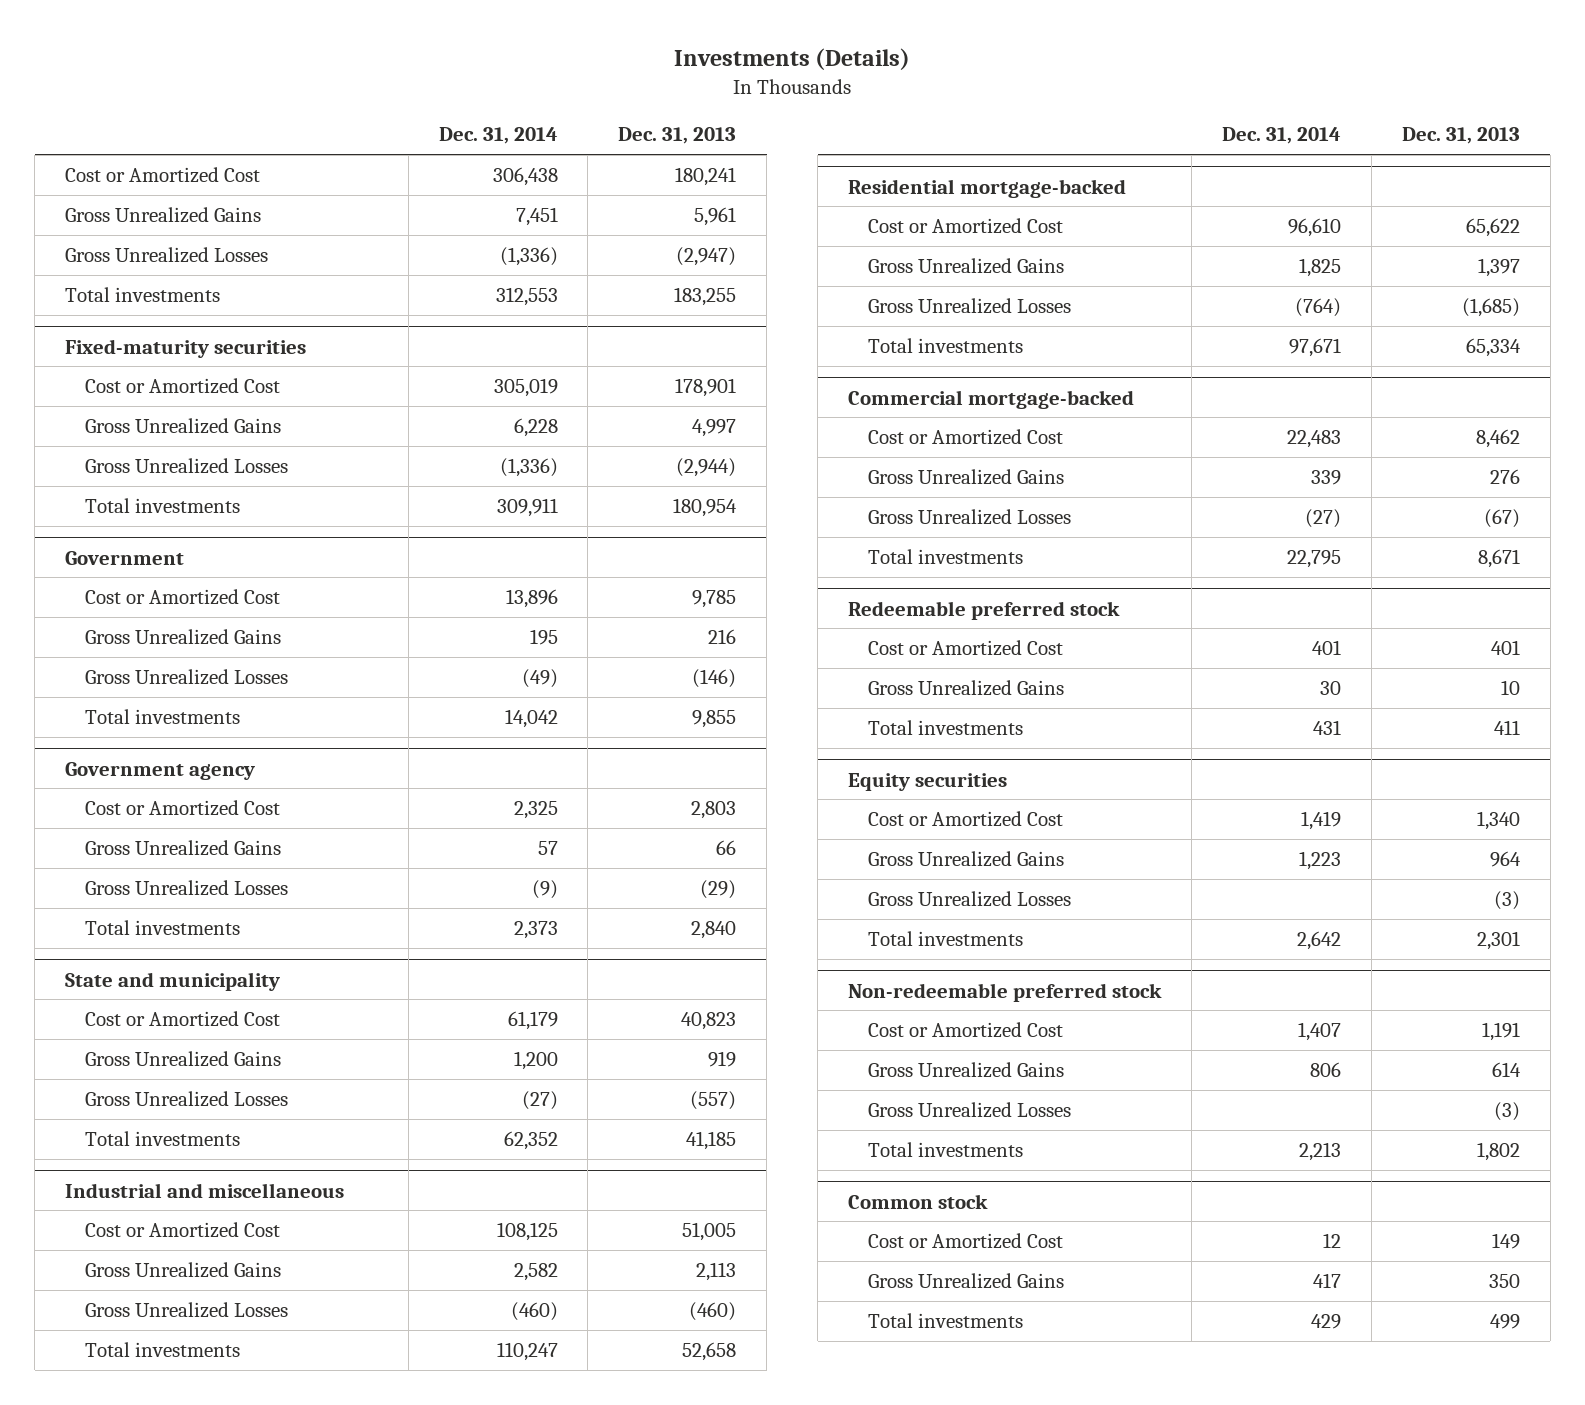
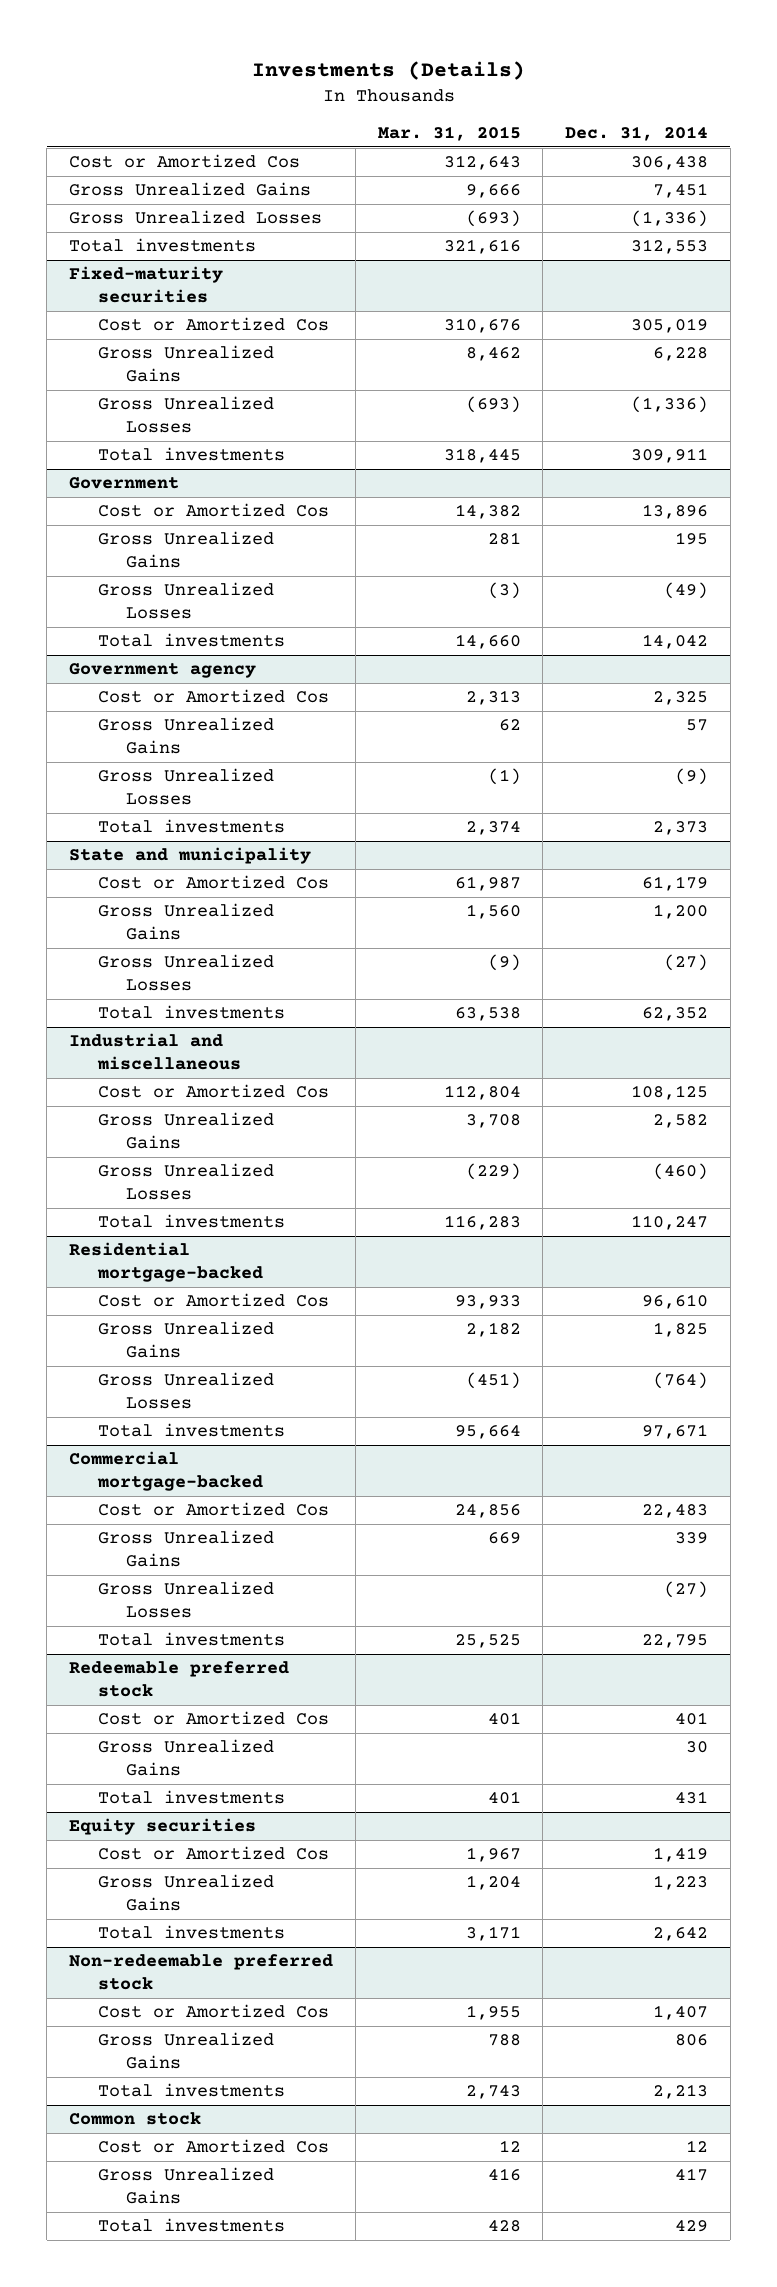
[618,127,737,145] Dec. 31, 2013 -> none
none -> [377,126,521,142] Mar. 31, 2015
[64,166,260,183] Cost or Amortized Cost -> [69,154,301,169] Cost or Amortized Cos
[84,377,280,394] Cost or Amortized Cost -> [97,317,329,332] Cost or Amortized Cos
[84,588,280,605] Cost or Amortized Cost -> [97,503,329,518] Cost or Amortized Cos
[84,799,280,816] Cost or Amortized Cost -> [97,689,329,704] Cost or Amortized Cos
[84,1010,280,1027] Cost or Amortized Cost -> [97,875,329,890] Cost or Amortized Cos
[84,1221,280,1238] Cost or Amortized Cost -> [97,1084,329,1099] Cost or Amortized Cos
[868,217,1064,234] Cost or Amortized Cost -> [97,1293,329,1308] Cost or Amortized Cos
[868,428,1064,445] Cost or Amortized Cost -> [97,1502,329,1517] Cost or Amortized Cos
[868,639,1064,656] Cost or Amortized Cost -> [97,1711,329,1726] Cost or Amortized Cos
[868,810,1064,827] Cost or Amortized Cost -> [97,1846,329,1861] Cost or Amortized Cos
[868,890,1072,907] Gross Unrealized Losses -> none
[868,1021,1064,1038] Cost or Amortized Cost -> [97,2004,329,2019] Cost or Amortized Cos
[868,1101,1072,1118] Gross Unrealized Losses -> none
[868,1232,1064,1249] Cost or Amortized Cost -> [97,2139,329,2154] Cost or Amortized Cos

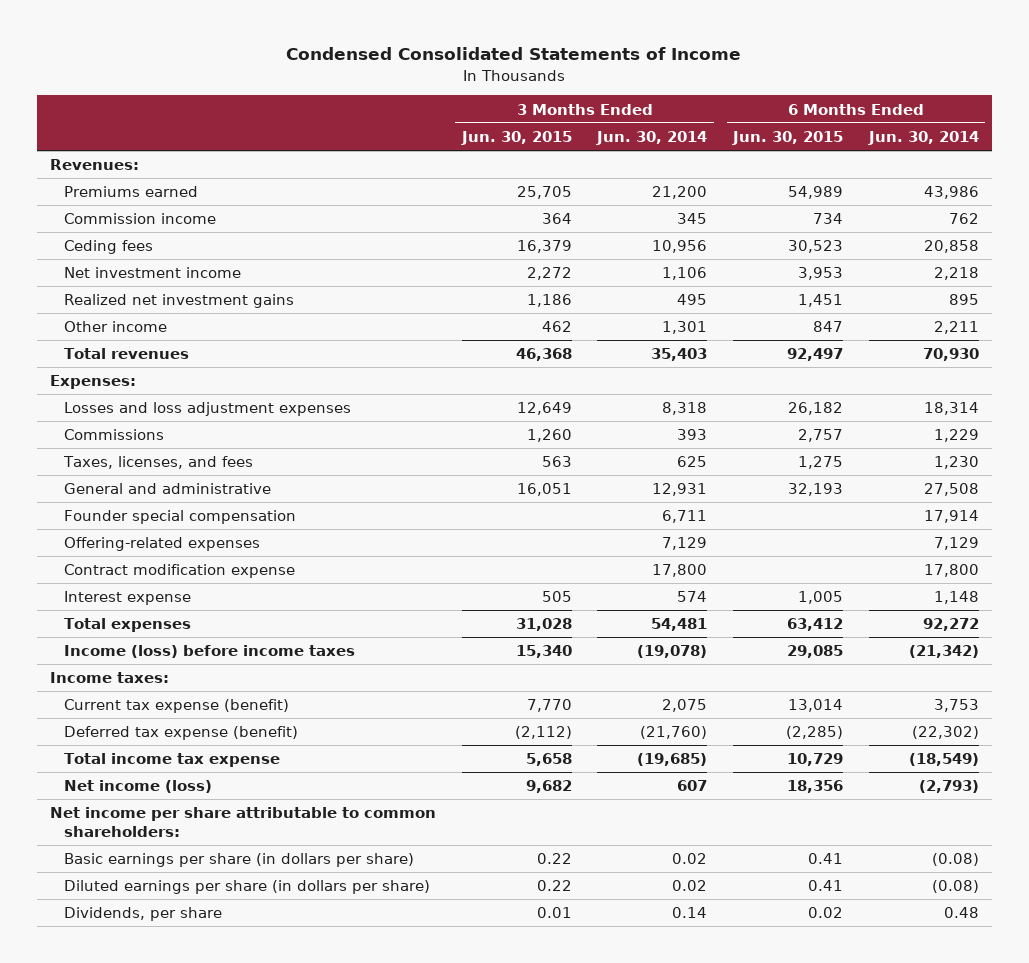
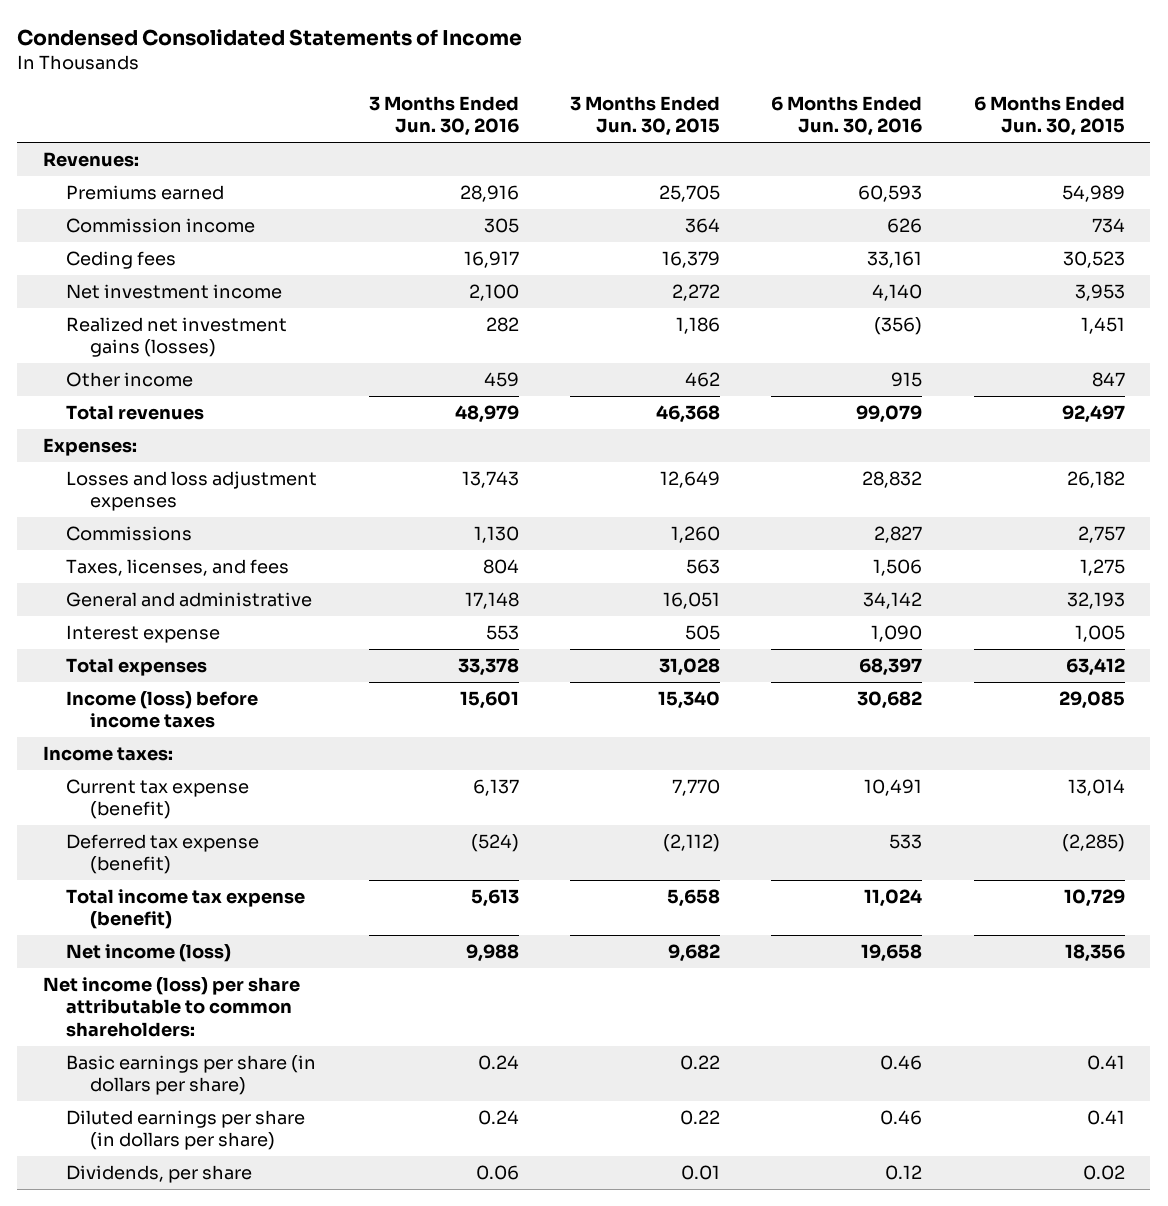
[596,130,708,145] Jun. 30, 2014 -> none
[867,130,979,145] Jun. 30, 2014 -> none
none -> [368,95,519,136] 3 Months Ended Jun. 30, 2016
none -> [771,95,923,136] 6 Months Ended Jun. 30, 2016
[64,294,295,309] Realized net investment gains -> [66,317,288,358] Realized net investment gains (losses)
[64,510,297,525] Founder special compensation -> none
[64,537,261,552] Offering-related expenses -> none
[64,564,296,579] Contract modification expense -> none
[64,753,281,768] Total income tax expense -> [66,889,306,930] Total income tax expense (benefit)
[49,807,436,837] Net income per share attributable to common shareholders: -> [42,977,300,1037] Net income (loss) per share attributable to common shareholders:

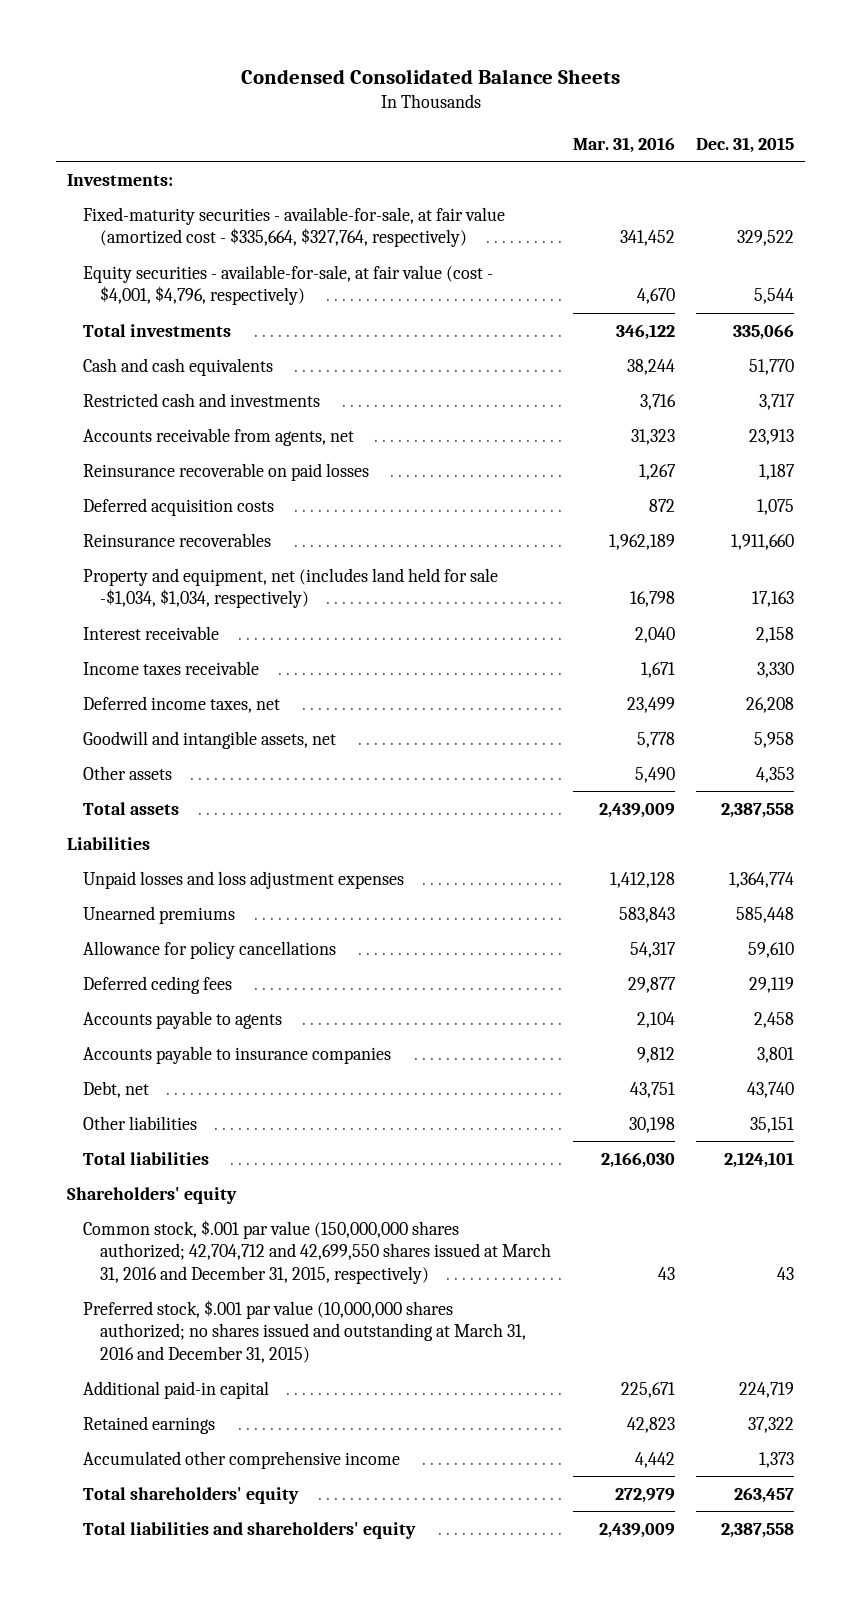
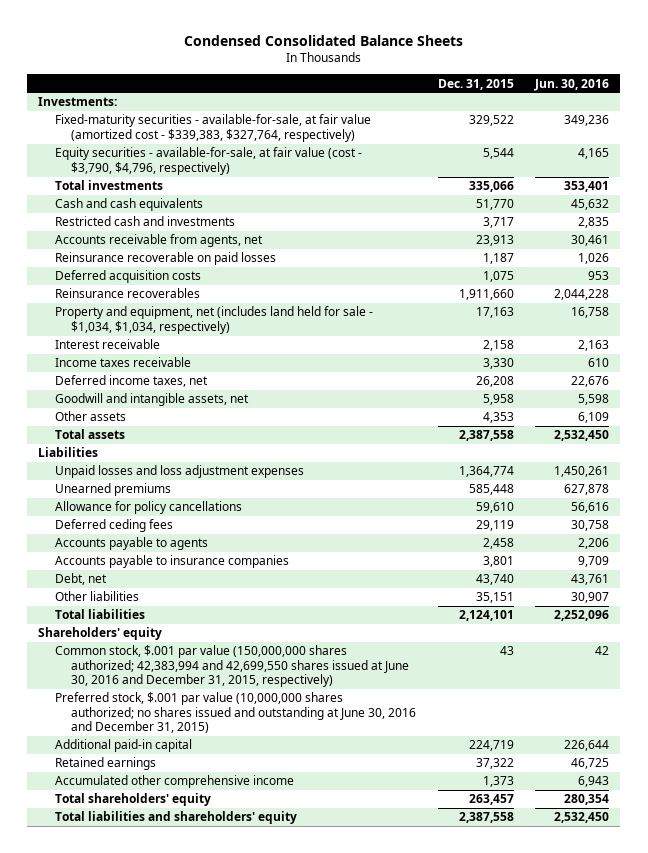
[572,136,675,153] Mar. 31, 2016 -> none
none -> [534,78,610,91] Jun. 30, 2016
[83,206,506,248] Fixed-maturity securities - available-for-sale, at fair value (amortized cost - $335,664, $327,764, respectively) -> [54,114,371,142] Fixed-maturity securities - available-for-sale, at fair value (amortized cost - $339,383, $327,764, respectively)
[83,264,494,306] Equity securities - available-for-sale, at fair value (cost - $4,001, $4,796, respectively) -> [54,147,362,175] Equity securities - available-for-sale, at fair value (cost - $3,790, $4,796, respectively)
[83,567,499,609] Property and equipment, net (includes land held for sale -$1,034, $1,034, respectively) -> [54,306,373,334] Property and equipment, net (includes land held for sale - $1,034, $1,034, respectively)
[83,1219,551,1284] Common stock, $.001 par value (150,000,000 shares authorized; 42,704,712 and 42,699,550 shares issued at March 31, 2016 and December 31, 2015, respectively) -> [54,645,410,688] Common stock, $.001 par value (150,000,000 shares authorized; 42,383,994 and 42,699,550 shares issued at June 30, 2016 and December 31, 2015, respectively)
[83,1299,526,1363] Preferred stock, $.001 par value (10,000,000 shares authorized; no shares issued and outstanding at March 31, 2016 and December 31, 2015) -> [54,692,417,734] Preferred stock, $.001 par value (10,000,000 shares authorized; no shares issued and outstanding at June 30, 2016 and December 31, 2015)

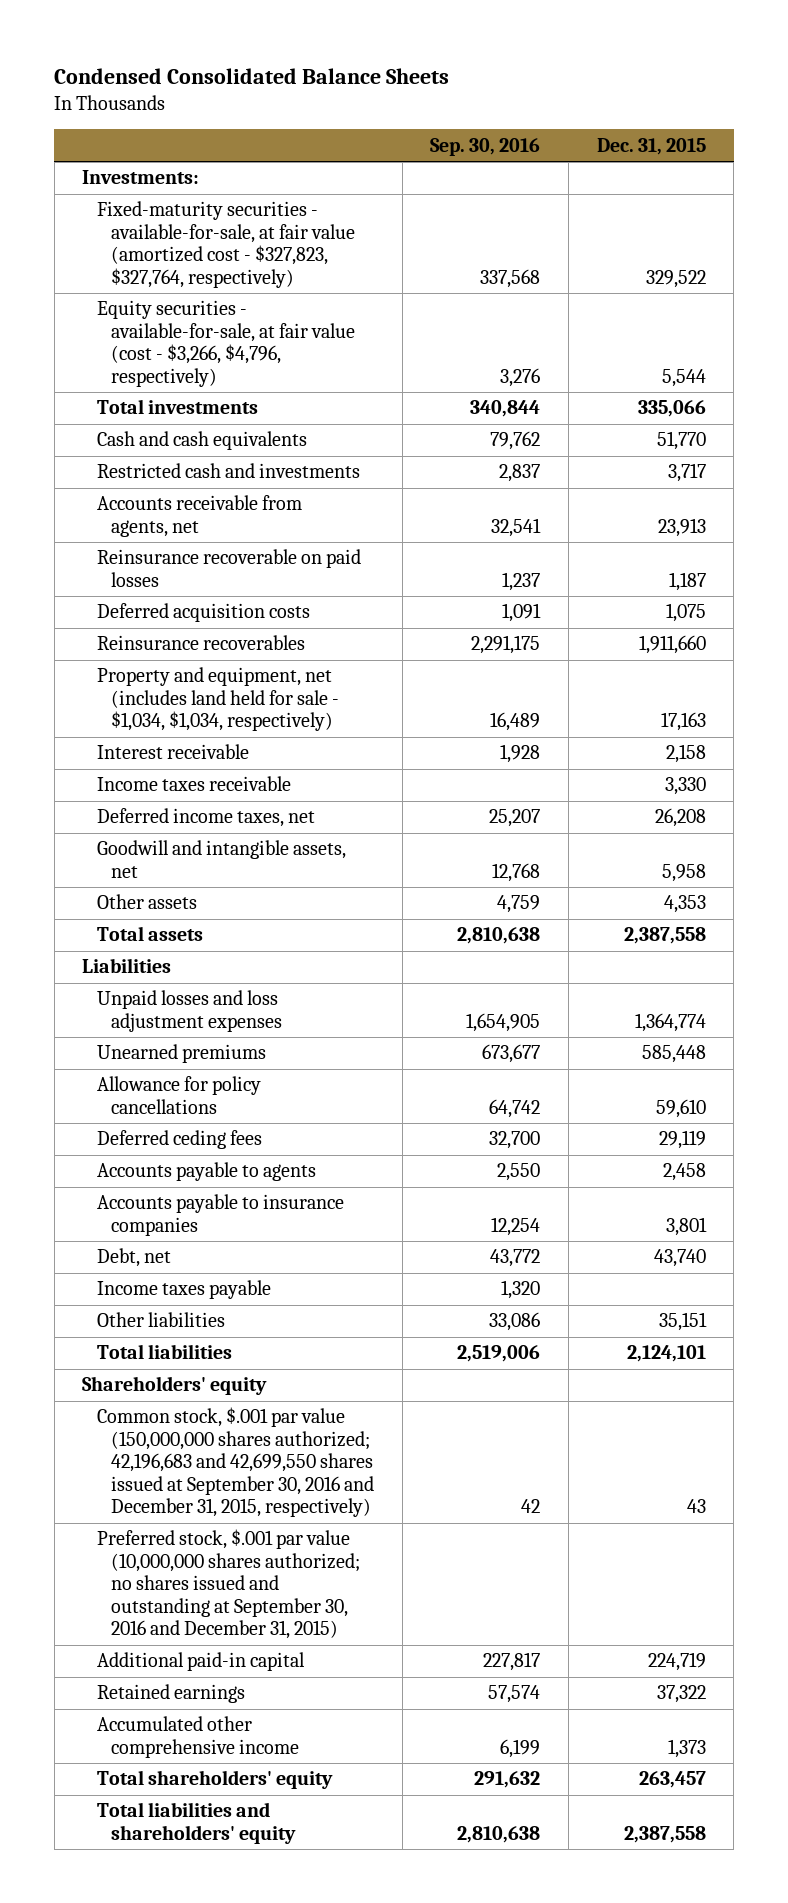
[534,78,610,91] Jun. 30, 2016 -> none
none -> [430,137,541,156] Sep. 30, 2016
[54,114,371,142] Fixed-maturity securities - available-for-sale, at fair value (amortized cost - $339,383, $327,764, respectively) -> [96,201,356,288] Fixed-maturity securities - available-for-sale, at fair value (amortized cost - $327,823, $327,764, respectively)
[54,147,362,175] Equity securities - available-for-sale, at fair value (cost - $3,790, $4,796, respectively) -> [96,300,356,387] Equity securities - available-for-sale, at fair value (cost - $3,266, $4,796, respectively)
none -> [96,1280,271,1300] Income taxes payable
[54,645,410,688] Common stock, $.001 par value (150,000,000 shares authorized; 42,383,994 and 42,699,550 shares issued at June 30, 2016 and December 31, 2015, respectively) -> [96,1407,375,1518] Common stock, $.001 par value (150,000,000 shares authorized; 42,196,683 and 42,699,550 shares issued at September 30, 2016 and December 31, 2015, respectively)
[54,692,417,734] Preferred stock, $.001 par value (10,000,000 shares authorized; no shares issued and outstanding at June 30, 2016 and December 31, 2015) -> [96,1529,361,1640] Preferred stock, $.001 par value (10,000,000 shares authorized; no shares issued and outstanding at September 30, 2016 and December 31, 2015)

